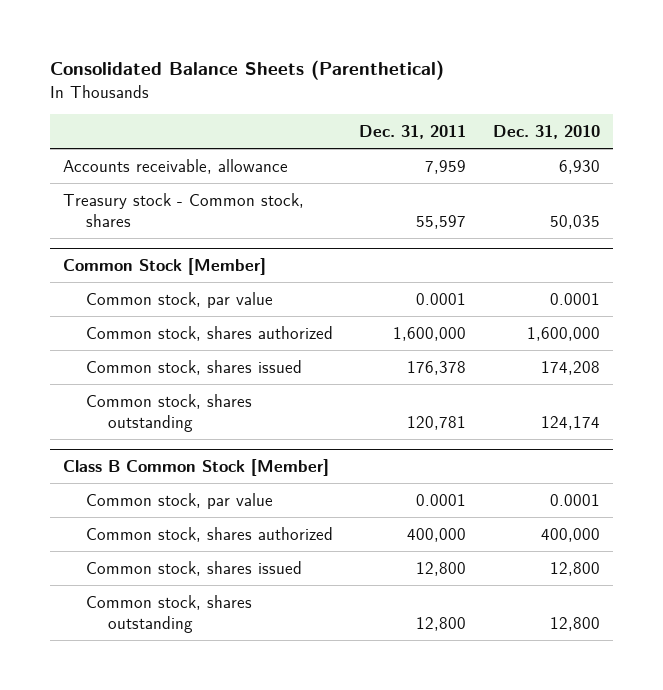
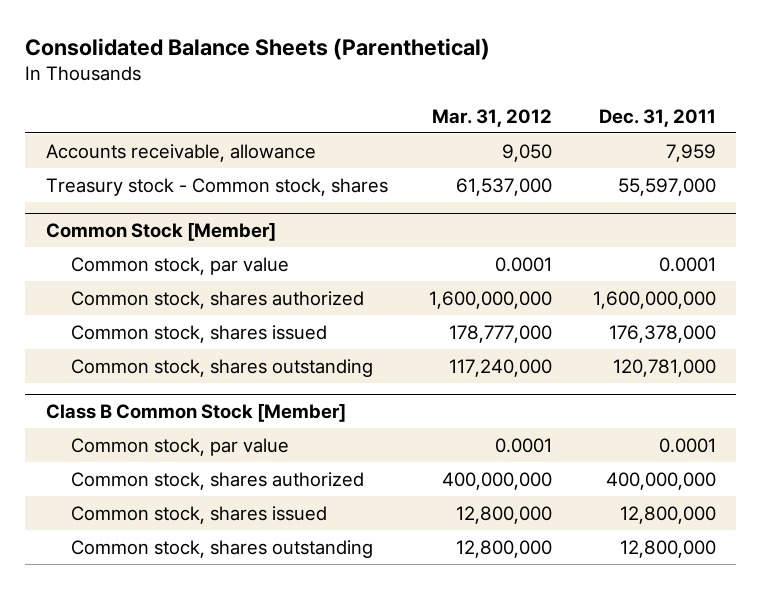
[492,125,600,140] Dec. 31, 2010 -> none
none -> [431,108,552,127] Mar. 31, 2012
[416,214,467,229] 55,597 -> [617,177,716,196] 55,597,000
[393,326,467,341] 1,600,000 -> [592,290,716,309] 1,600,000,000
[407,360,467,375] 176,378 -> [608,324,716,343] 176,378,000
[407,415,467,430] 120,781 -> [612,358,716,377] 120,781,000
[407,527,467,542] 400,000 -> [605,471,716,490] 400,000,000
[416,561,467,576] 12,800 -> [619,505,716,524] 12,800,000
[416,616,467,631] 12,800 -> [619,539,716,558] 12,800,000

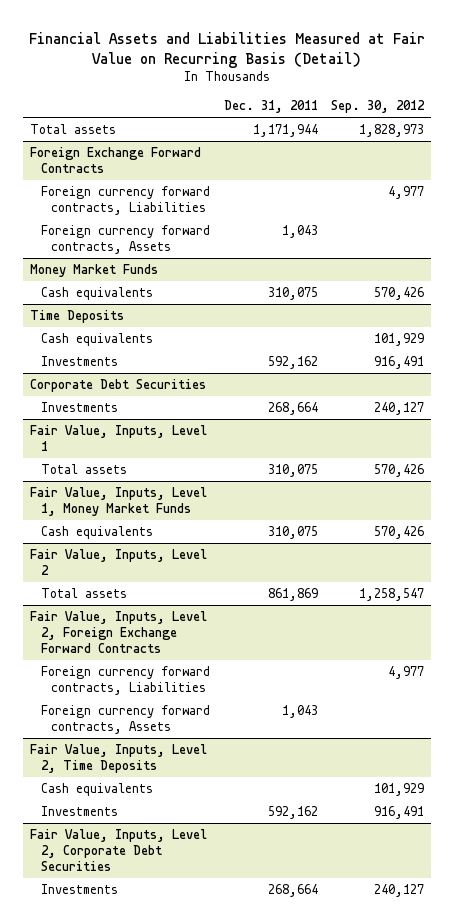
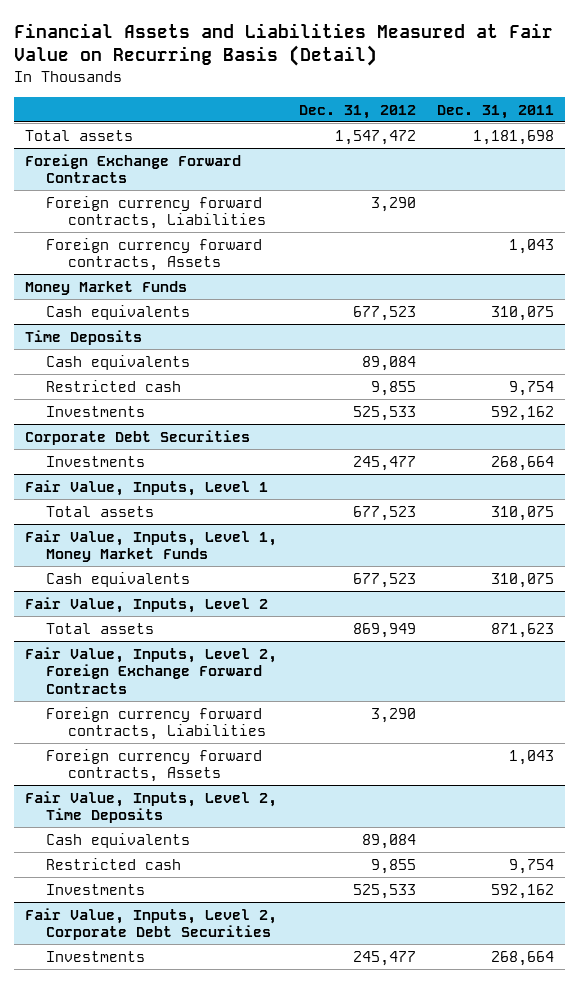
[331,100,426,114] Sep. 30, 2012 -> none
none -> [298,104,416,119] Dec. 31, 2012
[252,123,318,137] 1,171,944 -> [473,129,555,145] 1,181,698
none -> [46,379,182,392] Restricted cash
[267,587,318,601] 861,869 -> [491,622,555,638] 871,623
none -> [46,857,182,870] Restricted cash

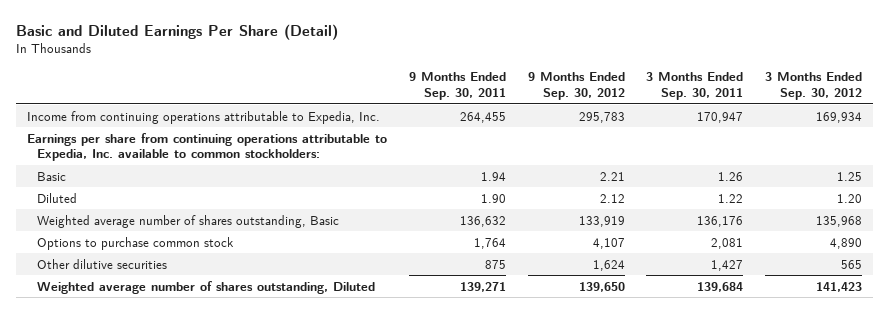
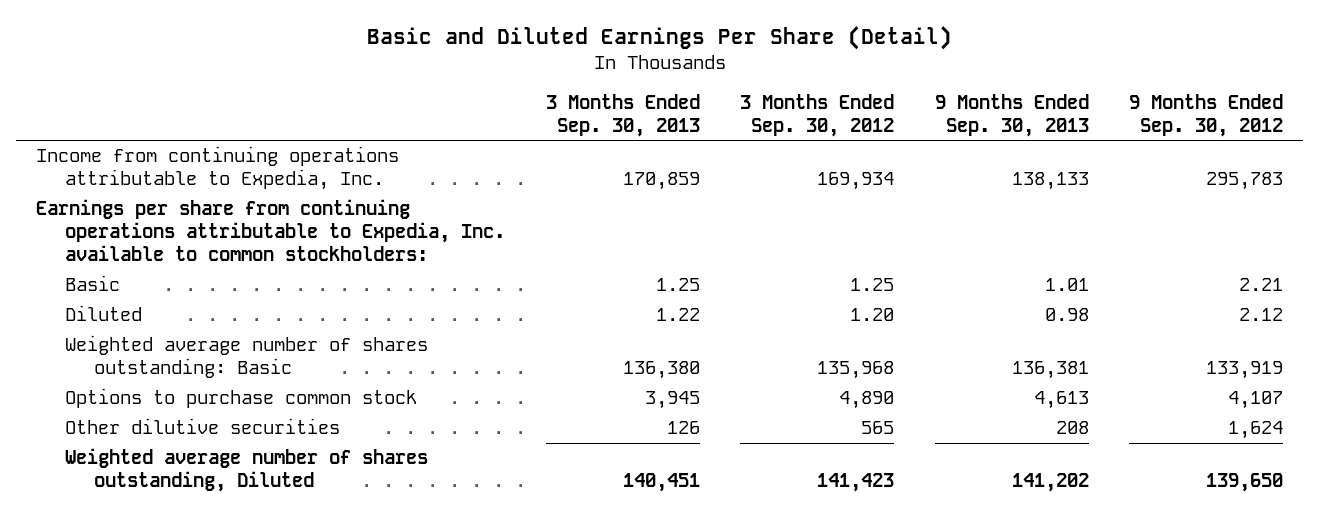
[408,72,506,101] 9 Months Ended Sep. 30, 2011 -> none
[646,72,744,101] 3 Months Ended Sep. 30, 2011 -> none
none -> [545,93,700,137] 3 Months Ended Sep. 30, 2013
none -> [934,93,1089,137] 9 Months Ended Sep. 30, 2013
[37,214,340,228] Weighted average number of shares outstanding, Basic -> [65,335,429,379] Weighted average number of shares outstanding: Basic

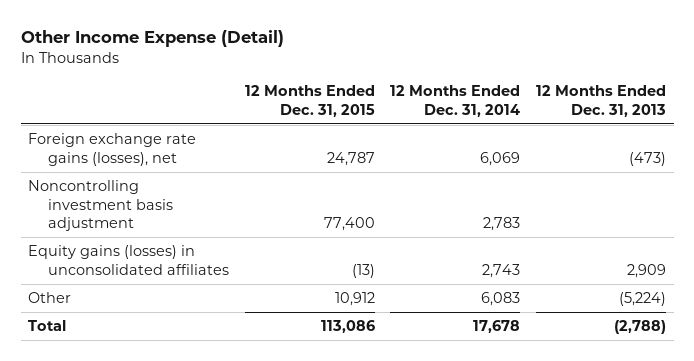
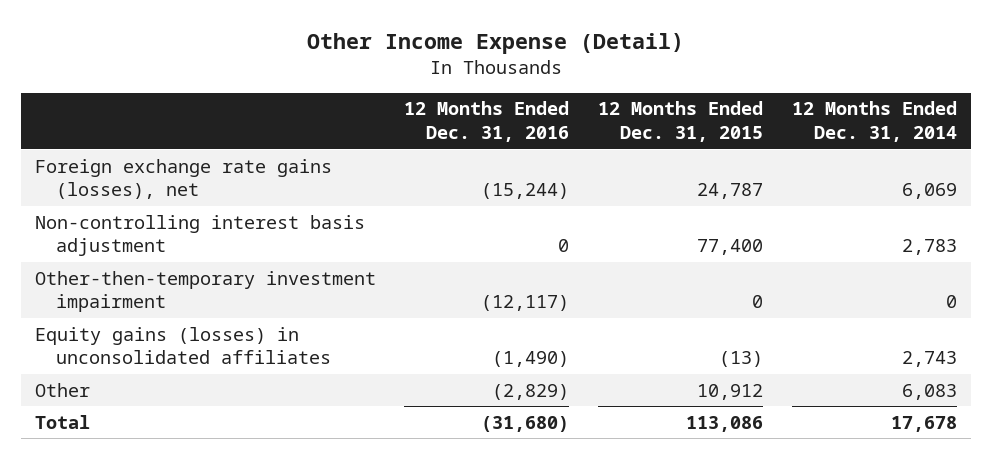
[535,85,666,117] 12 Months Ended Dec. 31, 2013 -> none
none -> [404,101,570,143] 12 Months Ended Dec. 31, 2016
[28,180,174,232] Noncontrolling investment basis adjustment -> [34,214,365,257] Non-controlling interest basis adjustment
none -> [34,270,376,313] Other-then-temporary investment impairment

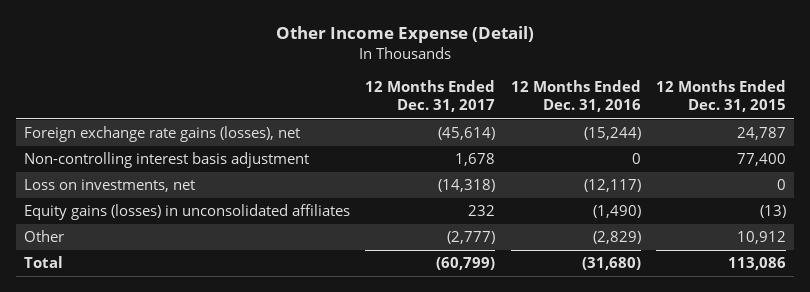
[791,101,957,143] 12 Months Ended Dec. 31, 2014 -> none
none -> [365,79,496,113] 12 Months Ended Dec. 31, 2017
[34,270,376,313] Other-then-temporary investment impairment -> [23,179,195,193] Loss on investments, net

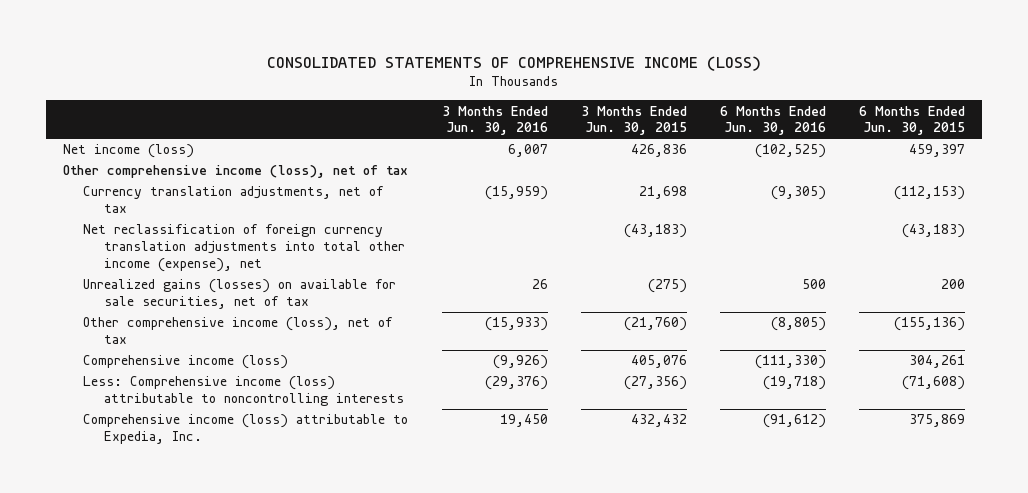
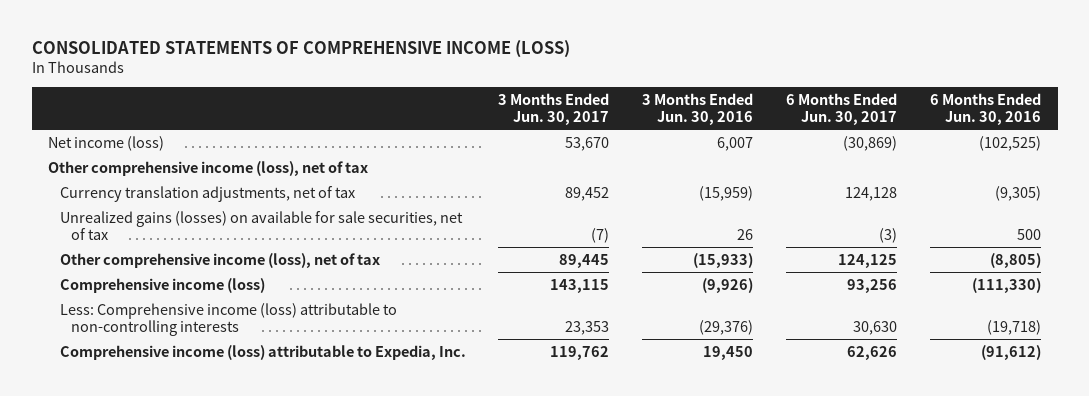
[580,105,687,136] 3 Months Ended Jun. 30, 2015 -> none
[859,105,966,136] 6 Months Ended Jun. 30, 2015 -> none
none -> [498,93,610,126] 3 Months Ended Jun. 30, 2017
none -> [786,93,898,126] 6 Months Ended Jun. 30, 2017
[83,224,406,272] Net reclassification of foreign currency translation adjustments into total other income (expense), net -> none
[83,376,405,407] Less: Comprehensive income (loss) attributable to noncontrolling interests -> [59,302,397,336] Less: Comprehensive income (loss) attributable to non-controlling interests

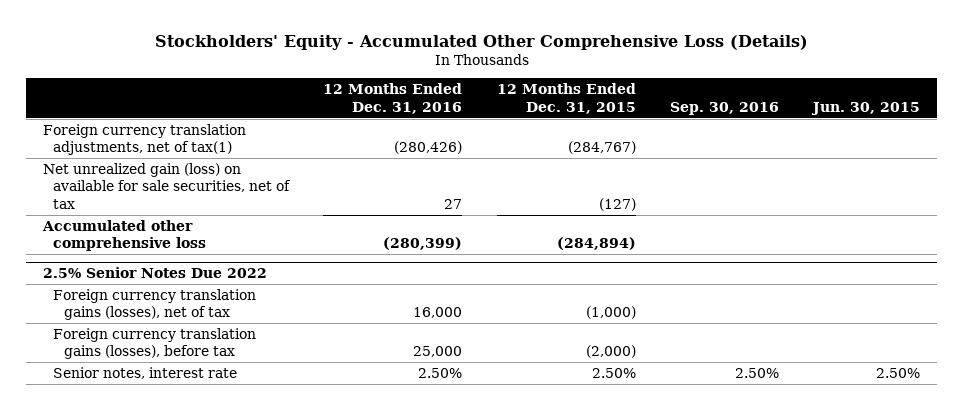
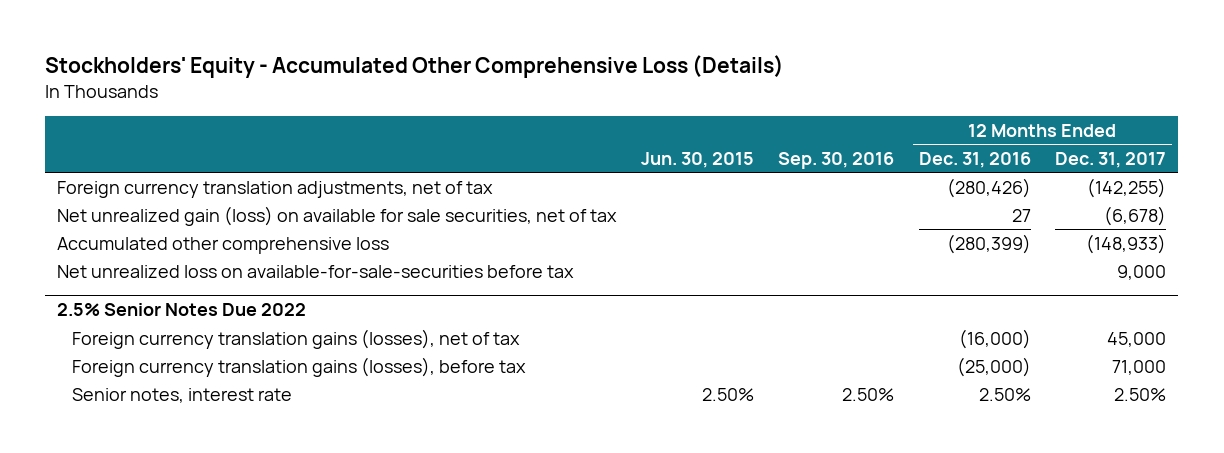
[496,83,636,114] 12 Months Ended Dec. 31, 2015 -> none
none -> [1055,151,1167,168] Dec. 31, 2017
[42,123,246,156] Foreign currency translation adjustments, net of tax(1) -> [57,180,494,198] Foreign currency translation adjustments, net of tax
none -> [57,264,575,278] Net unrealized loss on available-for-sale-securities before tax
[413,307,463,319] 16,000 -> [958,328,1031,349] (16,000)
[413,346,463,358] 25,000 -> [956,356,1031,377] (25,000)

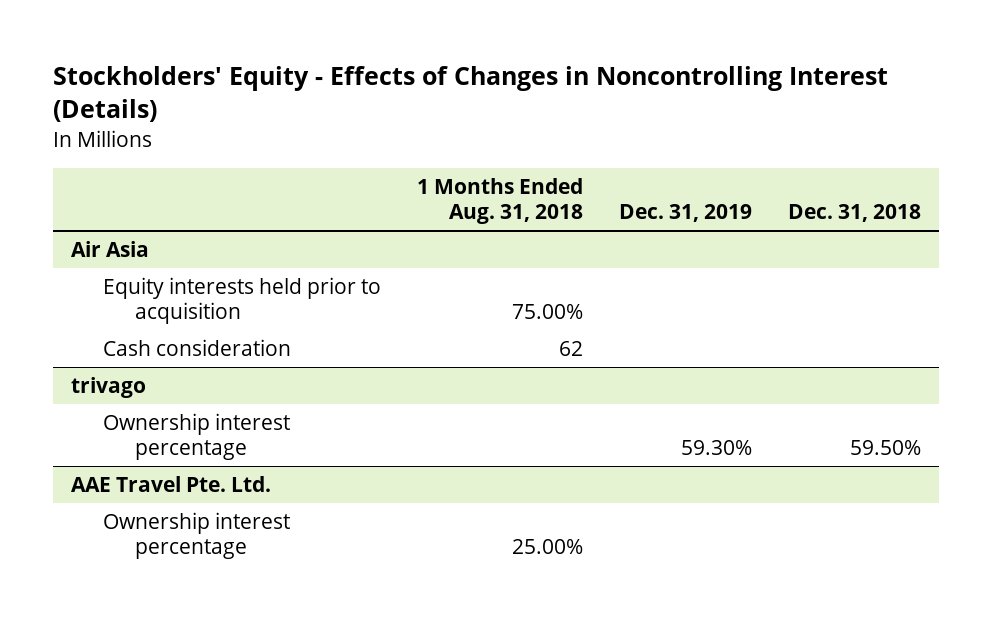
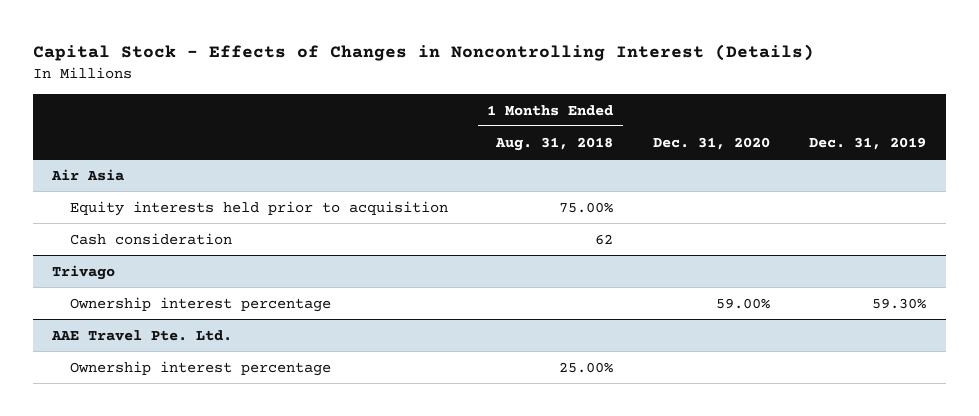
[52,66,888,123] Stockholders' Equity - Effects of Changes in Noncontrolling Interest (Details) -> [32,43,814,61] Capital Stock - Effects of Changes in Noncontrolling Interest (Details)
[787,204,921,223] Dec. 31, 2018 -> none
none -> [652,136,770,150] Dec. 31, 2020
[70,376,146,398] trivago -> [52,264,116,280] Trivago

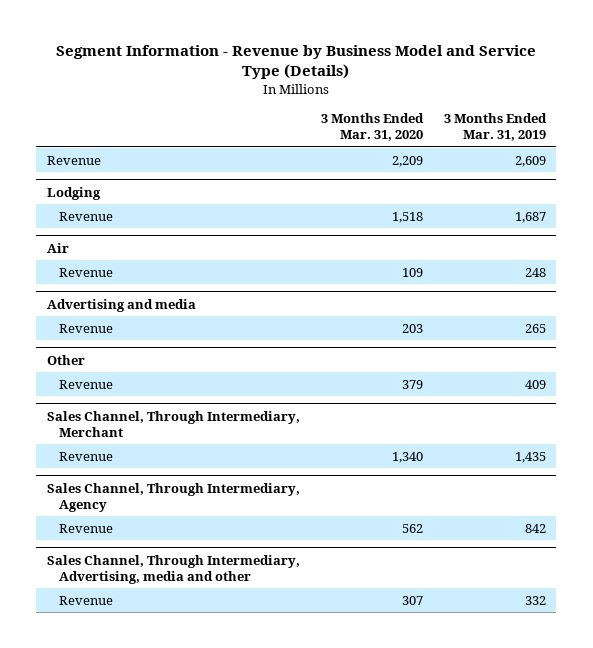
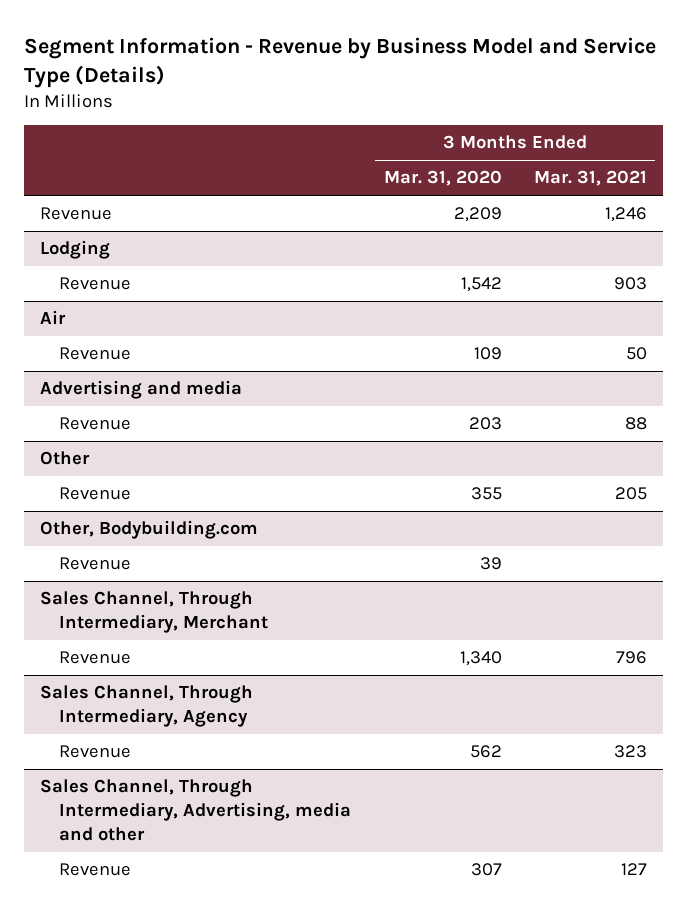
[443,113,547,142] 3 Months Ended Mar. 31, 2019 -> none
none -> [533,170,647,187] Mar. 31, 2021
[391,211,423,223] 1,518 -> [460,277,502,293] 1,542
[401,379,423,389] 379 -> [470,487,502,501] 355
none -> [40,520,259,540] Other, Bodybuilding.com
none -> [59,557,132,571] Revenue

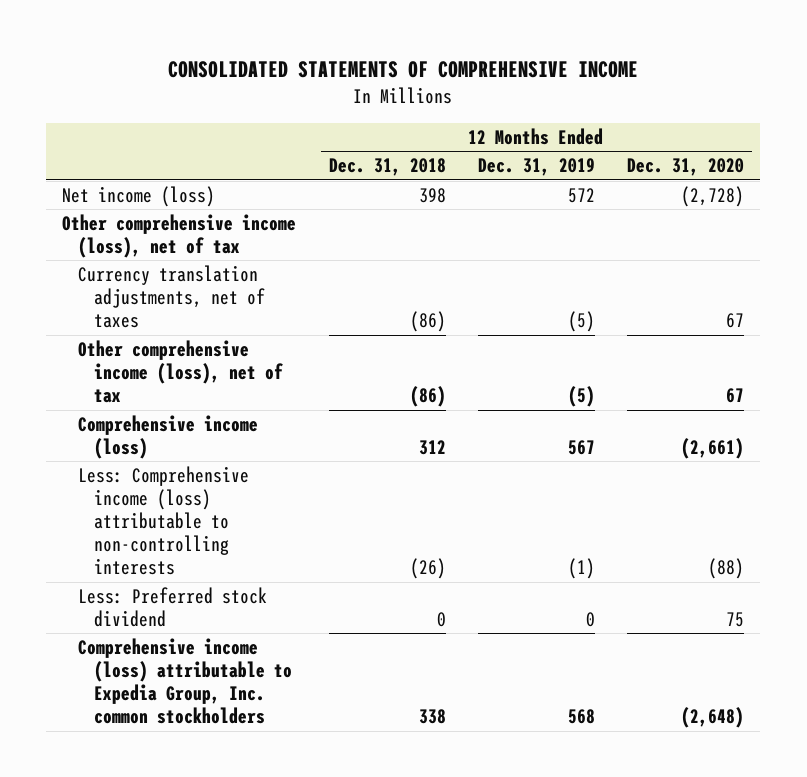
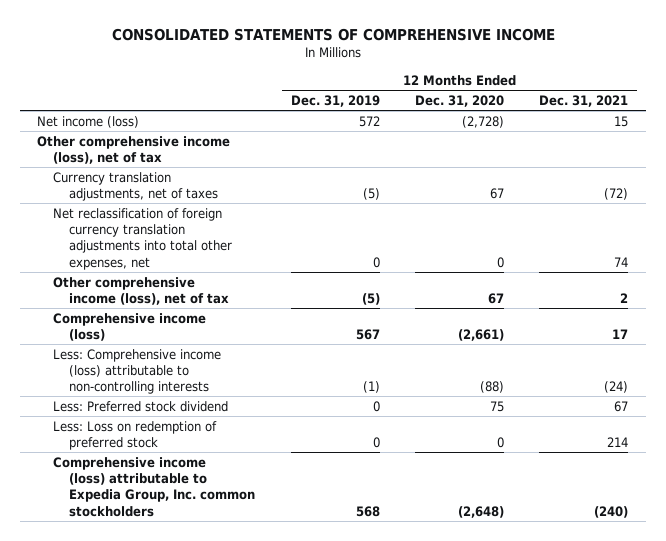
[328,158,446,177] Dec. 31, 2018 -> none
none -> [539,95,629,108] Dec. 31, 2021
none -> [53,207,233,270] Net reclassification of foreign currency translation adjustments into total other expenses, net
none -> [53,420,218,450] Less: Loss on redemption of preferred stock

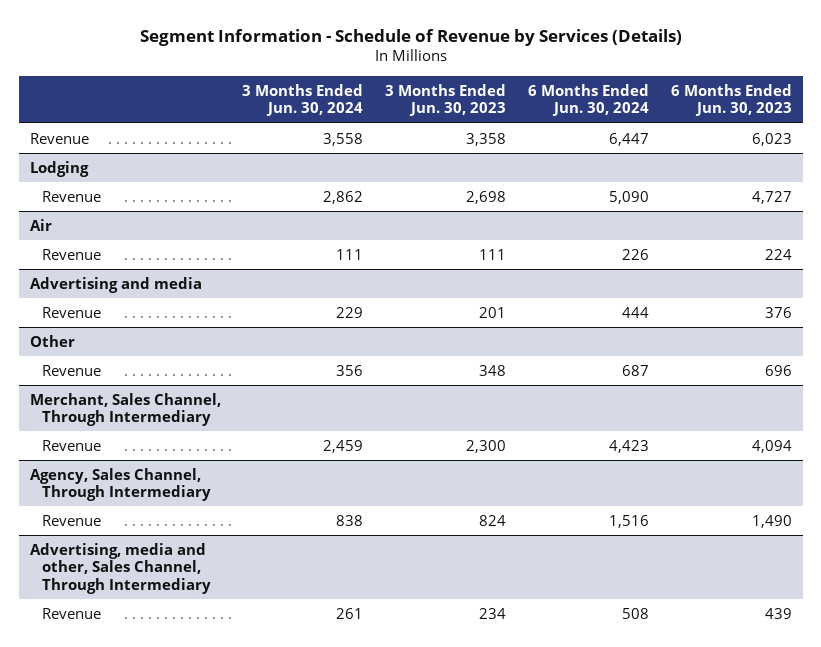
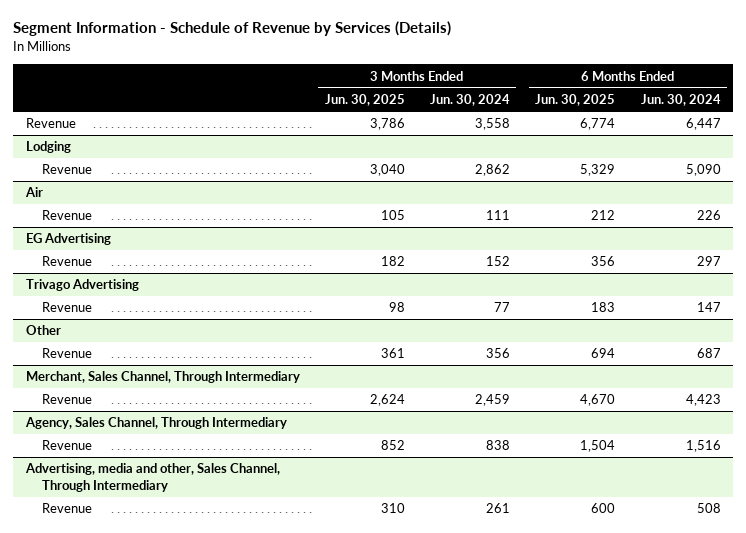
[385,83,507,117] 3 Months Ended Jun. 30, 2023 -> none
[670,83,792,117] 6 Months Ended Jun. 30, 2023 -> none
none -> [324,94,405,107] Jun. 30, 2025
none -> [535,94,616,107] Jun. 30, 2025
[29,276,202,293] Advertising and media -> none
none -> [25,233,111,246] EG Advertising
[336,306,364,318] 229 -> [486,256,511,267] 152
[621,306,649,318] 444 -> [696,256,721,267] 297
none -> [25,279,139,292] Trivago Advertising
none -> [42,302,93,313] Revenue

